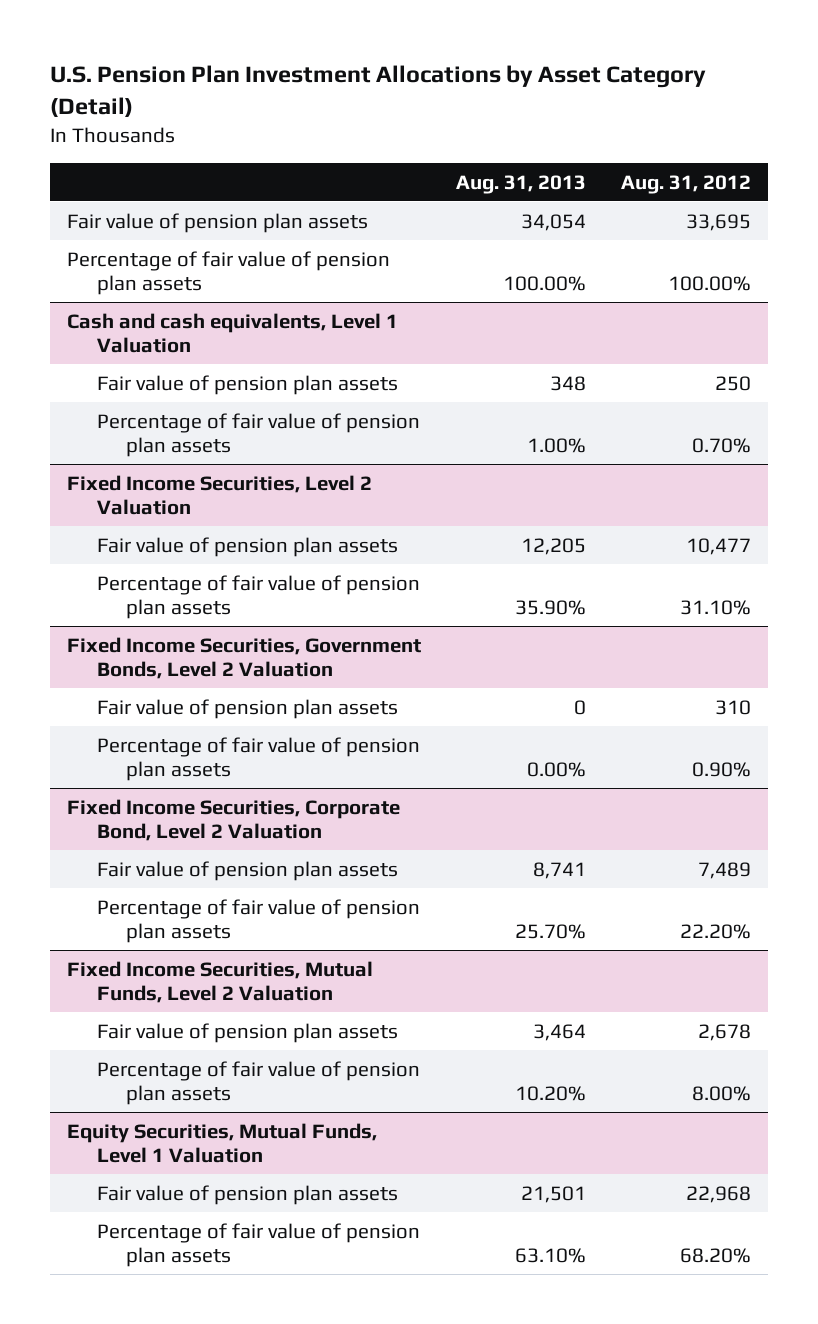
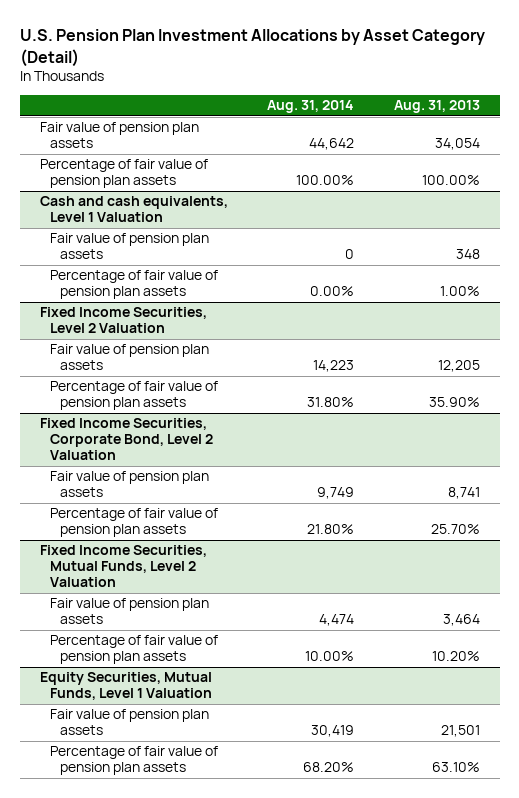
[620,174,751,194] Aug. 31, 2012 -> none
none -> [267,100,355,114] Aug. 31, 2014
[67,636,422,679] Fixed Income Securities, Government Bonds, Level 2 Valuation -> none
[96,698,398,719] Fair value of pension plan assets -> none
[96,736,420,781] Percentage of fair value of pension plan assets -> none

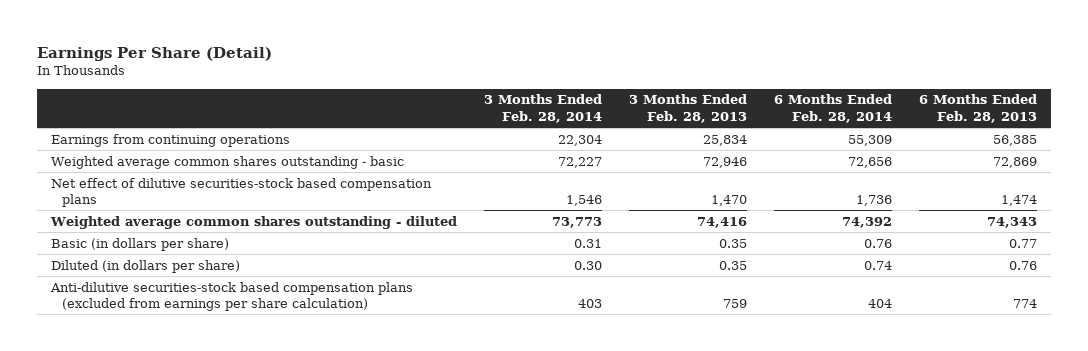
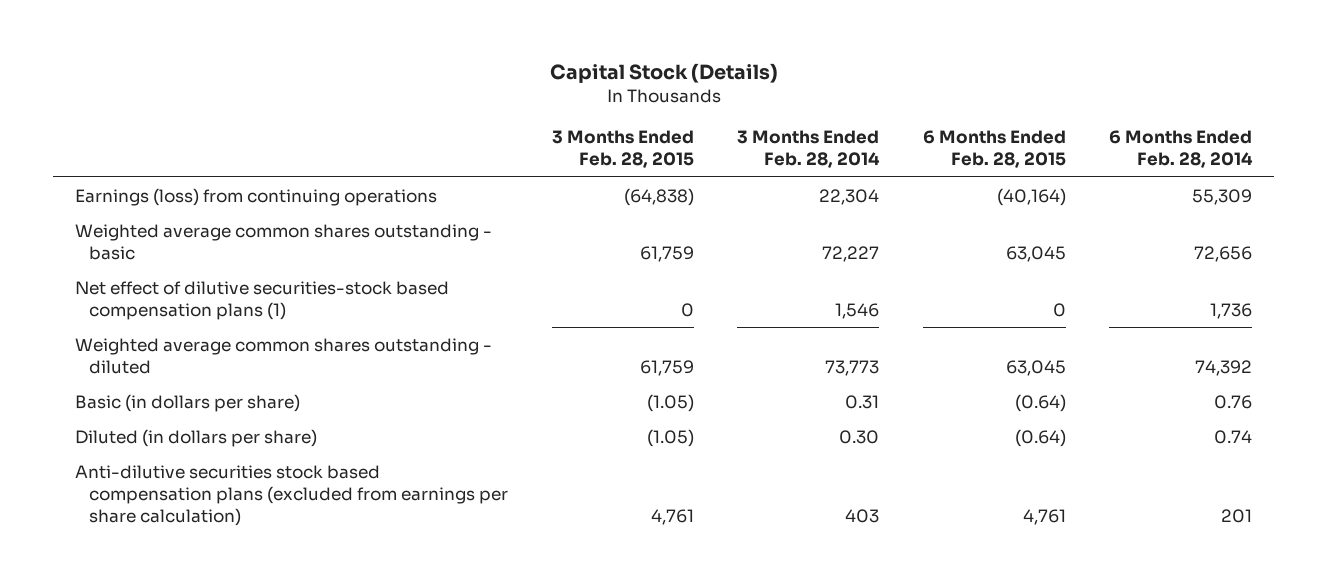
[36,46,272,61] Earnings Per Share (Detail) -> [549,63,778,84] Capital Stock (Details)
[628,94,747,124] 3 Months Ended Feb. 28, 2013 -> none
[919,94,1038,124] 6 Months Ended Feb. 28, 2013 -> none
none -> [551,130,694,169] 3 Months Ended Feb. 28, 2015
none -> [922,130,1066,169] 6 Months Ended Feb. 28, 2015
[50,133,290,147] Earnings from continuing operations -> [74,187,437,206] Earnings (loss) from continuing operations
[50,177,432,208] Net effect of dilutive securities-stock based compensation plans -> [74,280,449,320] Net effect of dilutive securities-stock based compensation plans (1)
[49,281,413,312] Anti-dilutive securities-stock based compensation plans (excluded from earnings per share calculation) -> [74,464,509,526] Anti-dilutive securities stock based compensation plans (excluded from earnings per share calculation)
[868,299,893,309] 404 -> [1221,508,1253,523] 201

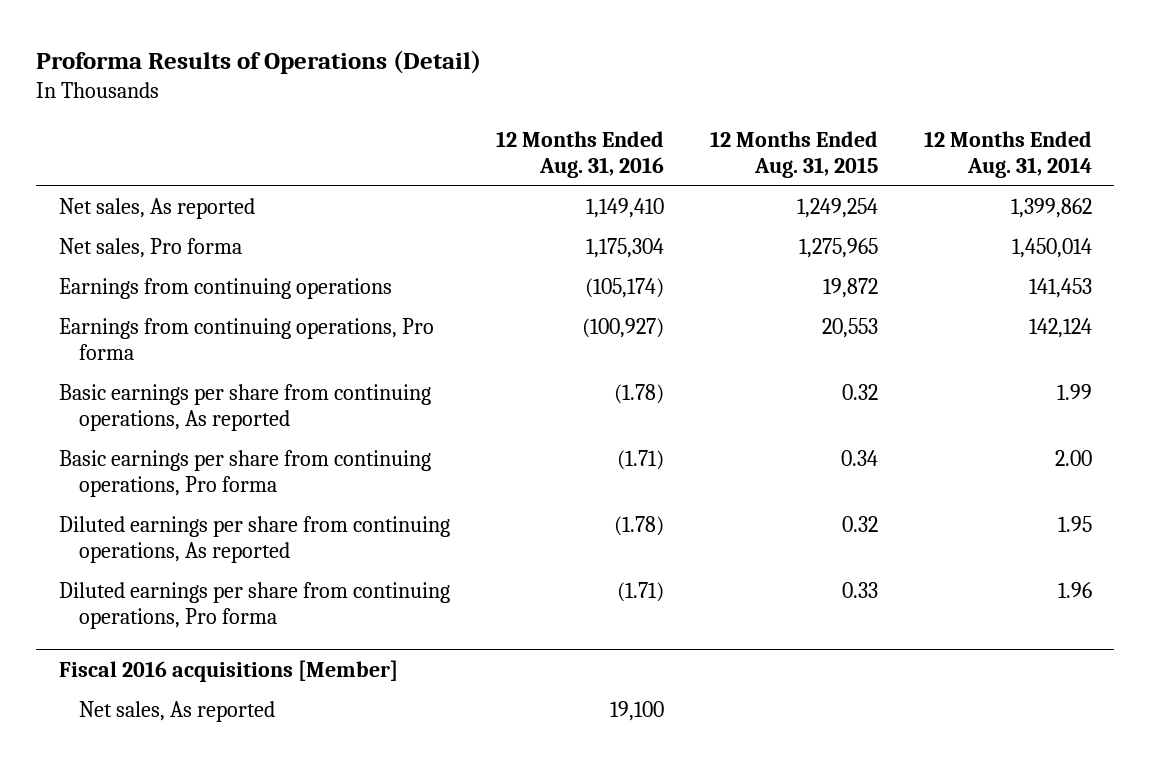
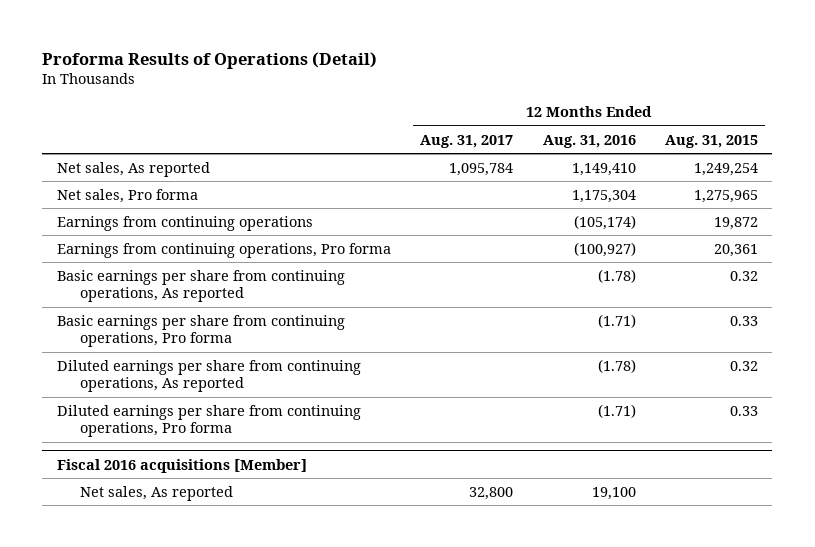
[923,130,1092,178] 12 Months Ended Aug. 31, 2014 -> none
none -> [420,134,514,148] Aug. 31, 2017
[821,318,878,339] 20,553 -> [713,243,758,257] 20,361
[840,450,878,467] 0.34 -> [729,315,758,326] 0.33

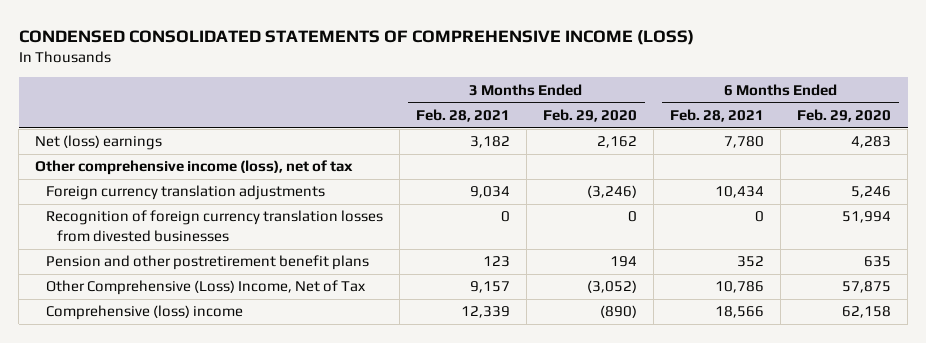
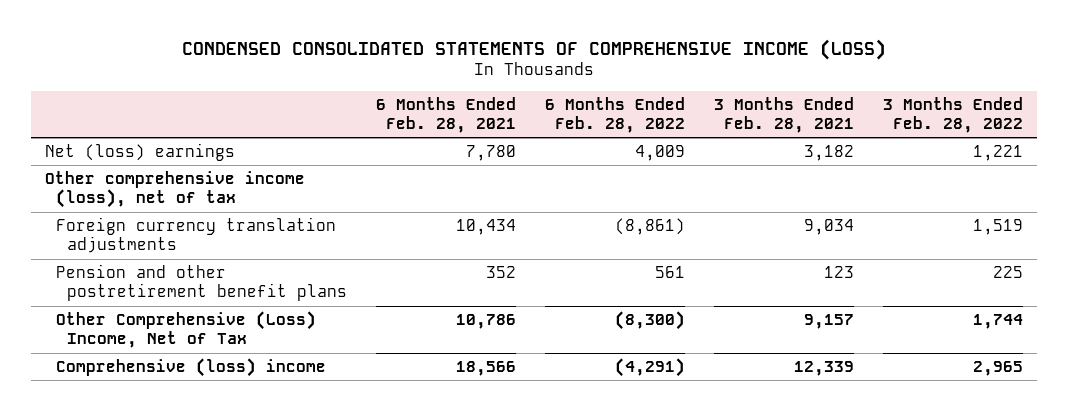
[542,108,637,122] Feb. 29, 2020 -> none
[797,108,892,122] Feb. 29, 2020 -> none
none -> [544,96,685,133] 6 Months Ended Feb. 28, 2022
none -> [882,96,1023,133] 3 Months Ended Feb. 28, 2022
[45,210,383,242] Recognition of foreign currency translation losses from divested businesses -> none

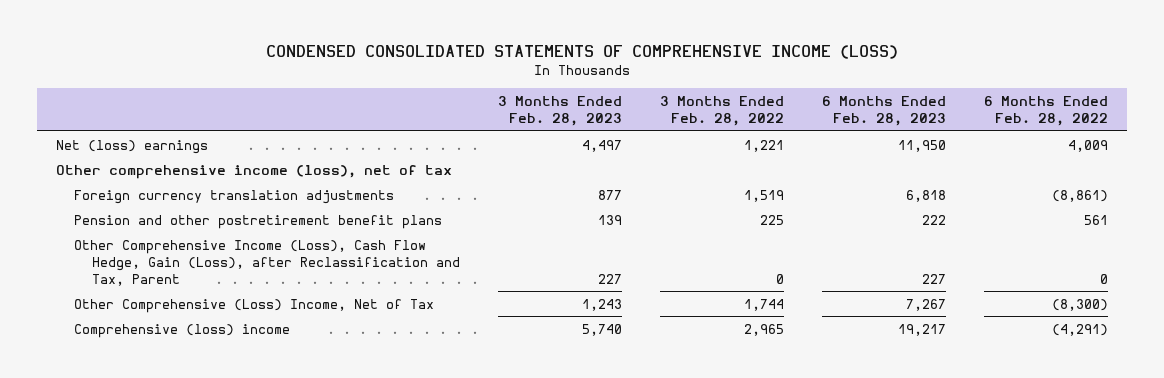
[375,96,516,133] 6 Months Ended Feb. 28, 2021 -> none
[713,96,854,133] 3 Months Ended Feb. 28, 2021 -> none
none -> [498,96,623,127] 3 Months Ended Feb. 28, 2023
none -> [822,96,947,127] 6 Months Ended Feb. 28, 2023
none -> [74,239,461,286] Other Comprehensive Income (Loss), Cash Flow Hedge, Gain (Loss), after Reclassification and Tax, Parent

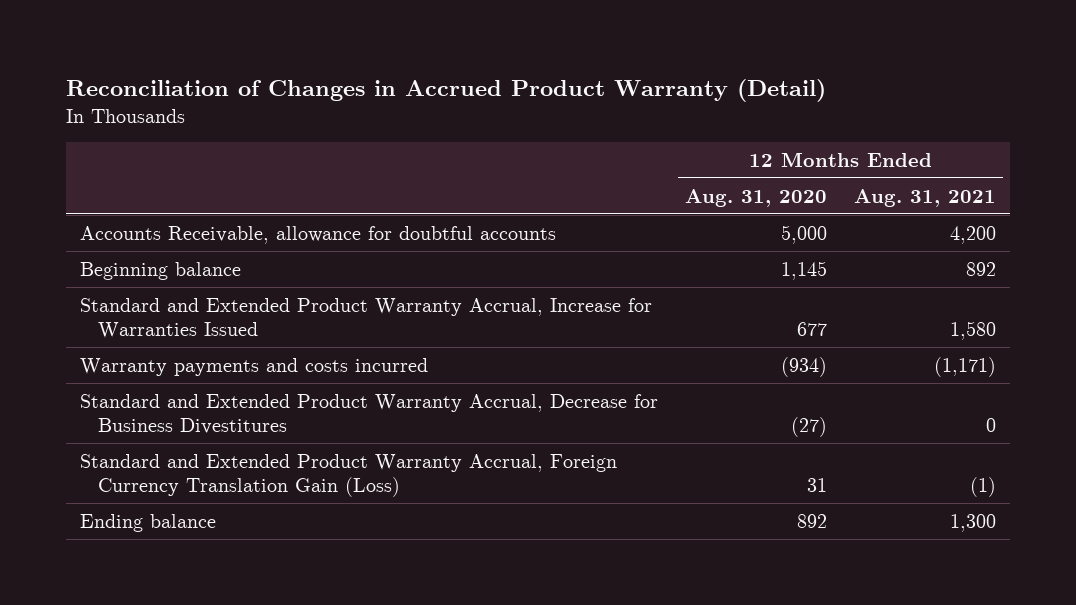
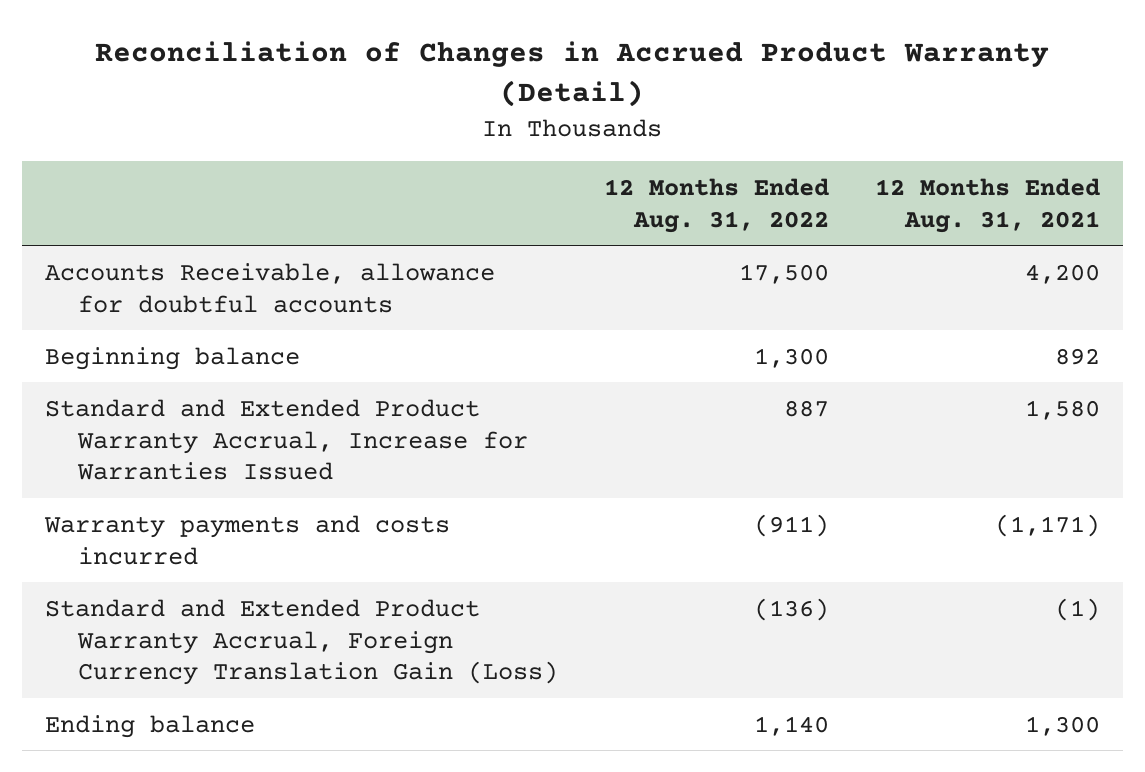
[685,188,828,207] Aug. 31, 2020 -> none
none -> [603,177,829,233] 12 Months Ended Aug. 31, 2022
[79,393,658,434] Standard and Extended Product Warranty Accrual, Decrease for Business Divestitures -> none

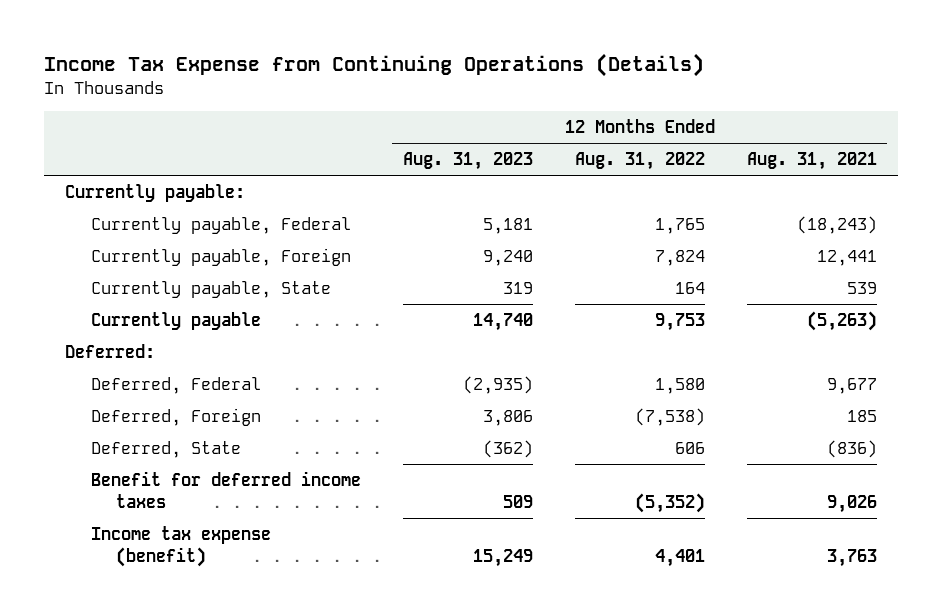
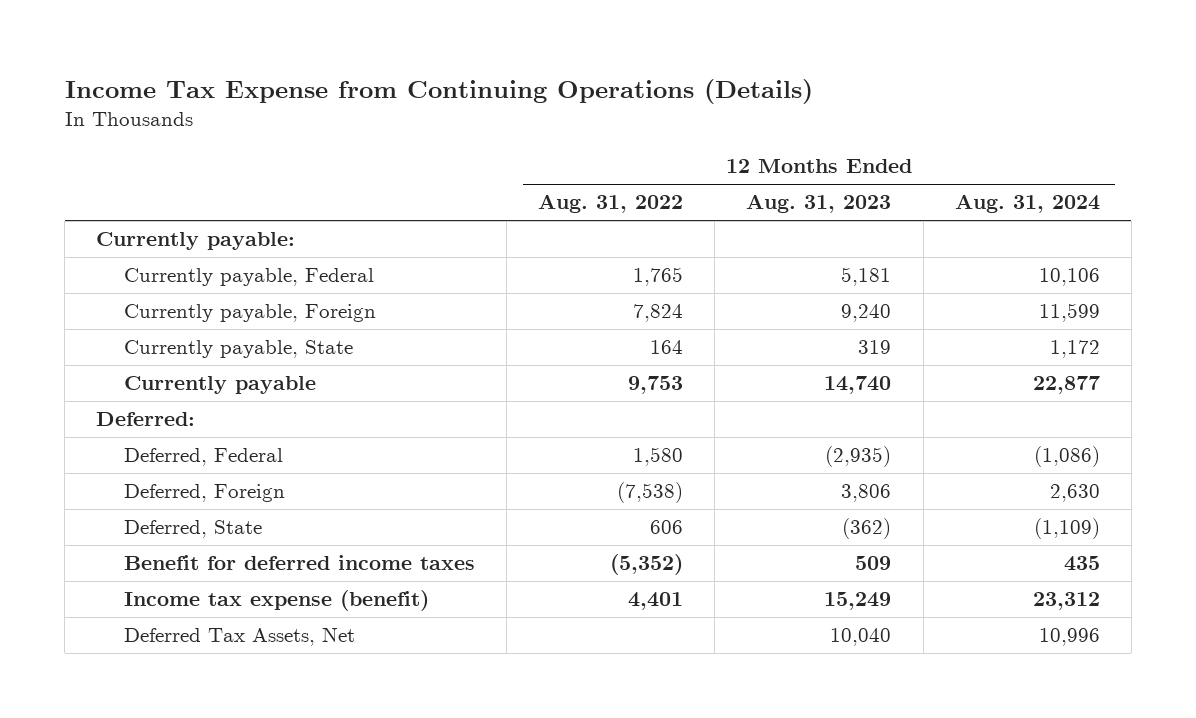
[746,152,877,171] Aug. 31, 2021 -> none
none -> [954,194,1100,214] Aug. 31, 2024
none -> [124,627,356,647] Deferred Tax Assets, Net

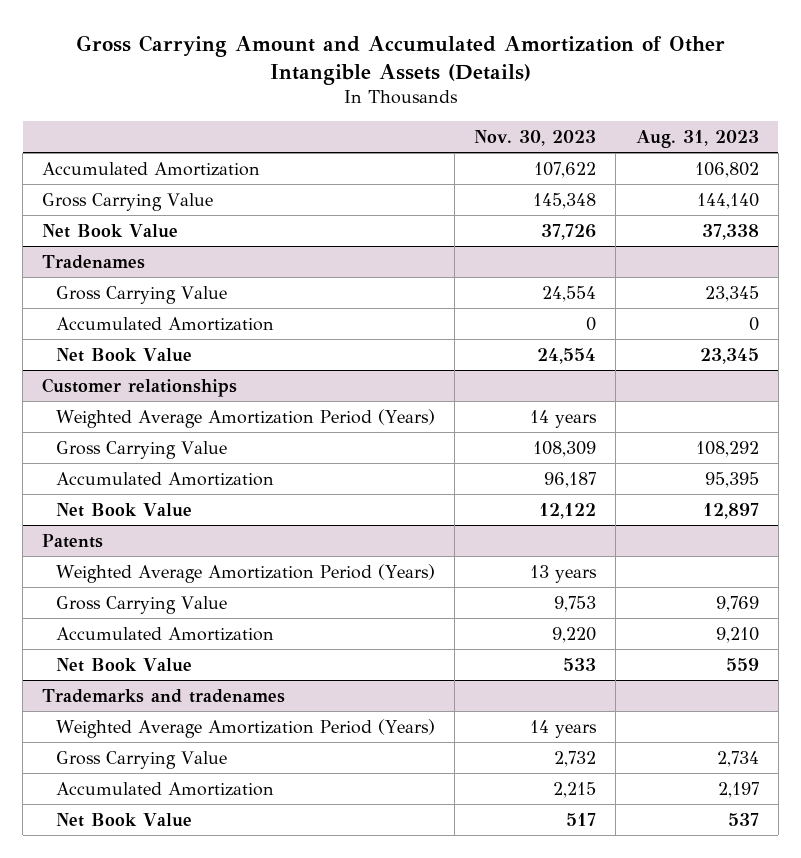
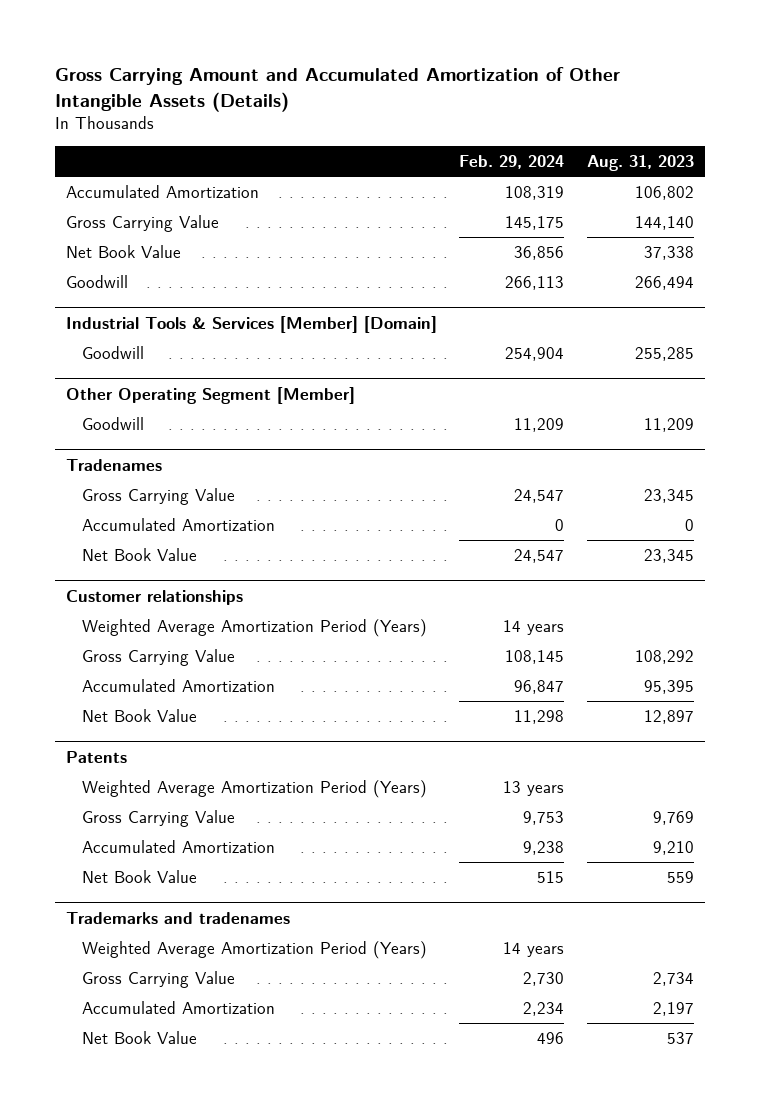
[474,129,597,146] Nov. 30, 2023 -> none
none -> [459,154,565,169] Feb. 29, 2024
none -> [65,274,128,288] Goodwill
none -> [65,315,437,333] Industrial Tools & Services [Member] [Domain]
none -> [81,345,144,359] Goodwill
none -> [65,386,355,404] Other Operating Segment [Member]
none -> [81,416,144,430] Goodwill

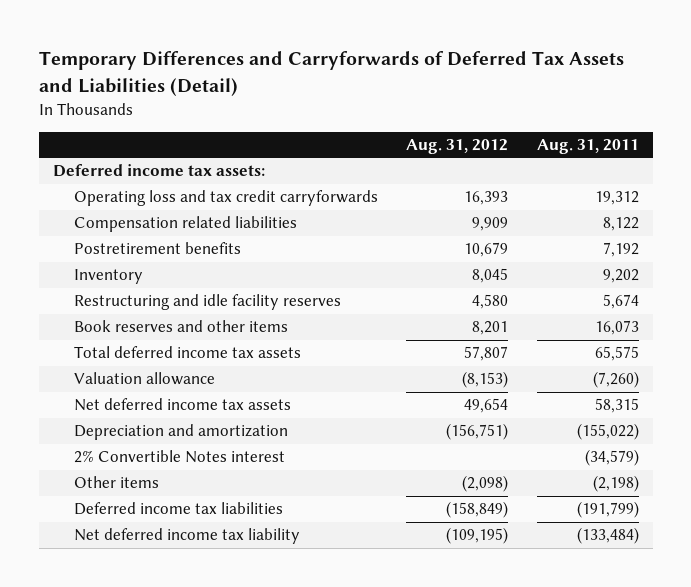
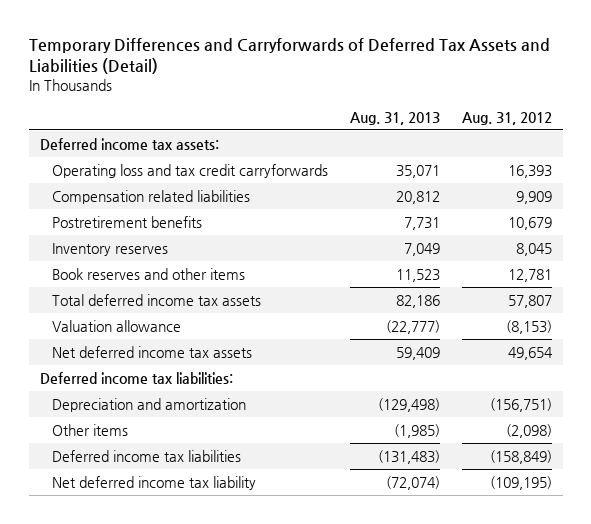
[536,139,639,155] Aug. 31, 2011 -> none
none -> [349,111,440,125] Aug. 31, 2013
[73,294,341,311] Restructuring and idle facility reserves -> none
[73,269,143,285] Inventory -> [52,242,169,256] Inventory reserves
[472,321,509,336] 8,201 -> [507,268,552,282] 12,781
none -> [39,371,233,384] Deferred income tax liabilities:
[73,450,285,464] 2% Convertible Notes interest -> none

